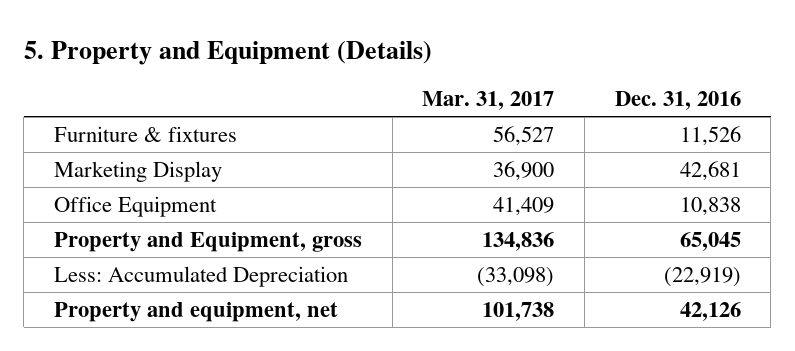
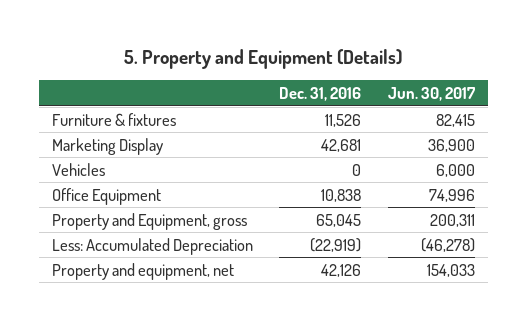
[422,91,555,111] Mar. 31, 2017 -> none
none -> [387,86,476,101] Jun. 30, 2017
none -> [51,162,105,176] Vehicles

